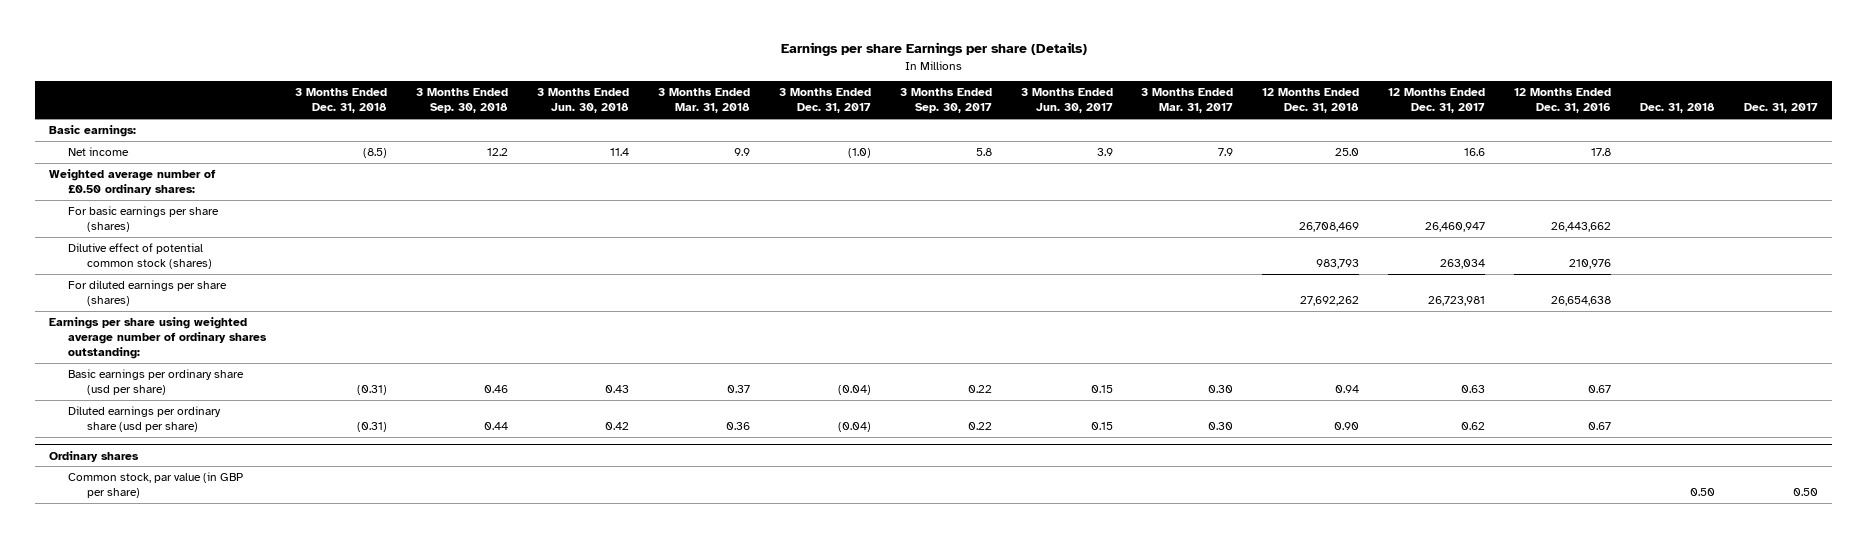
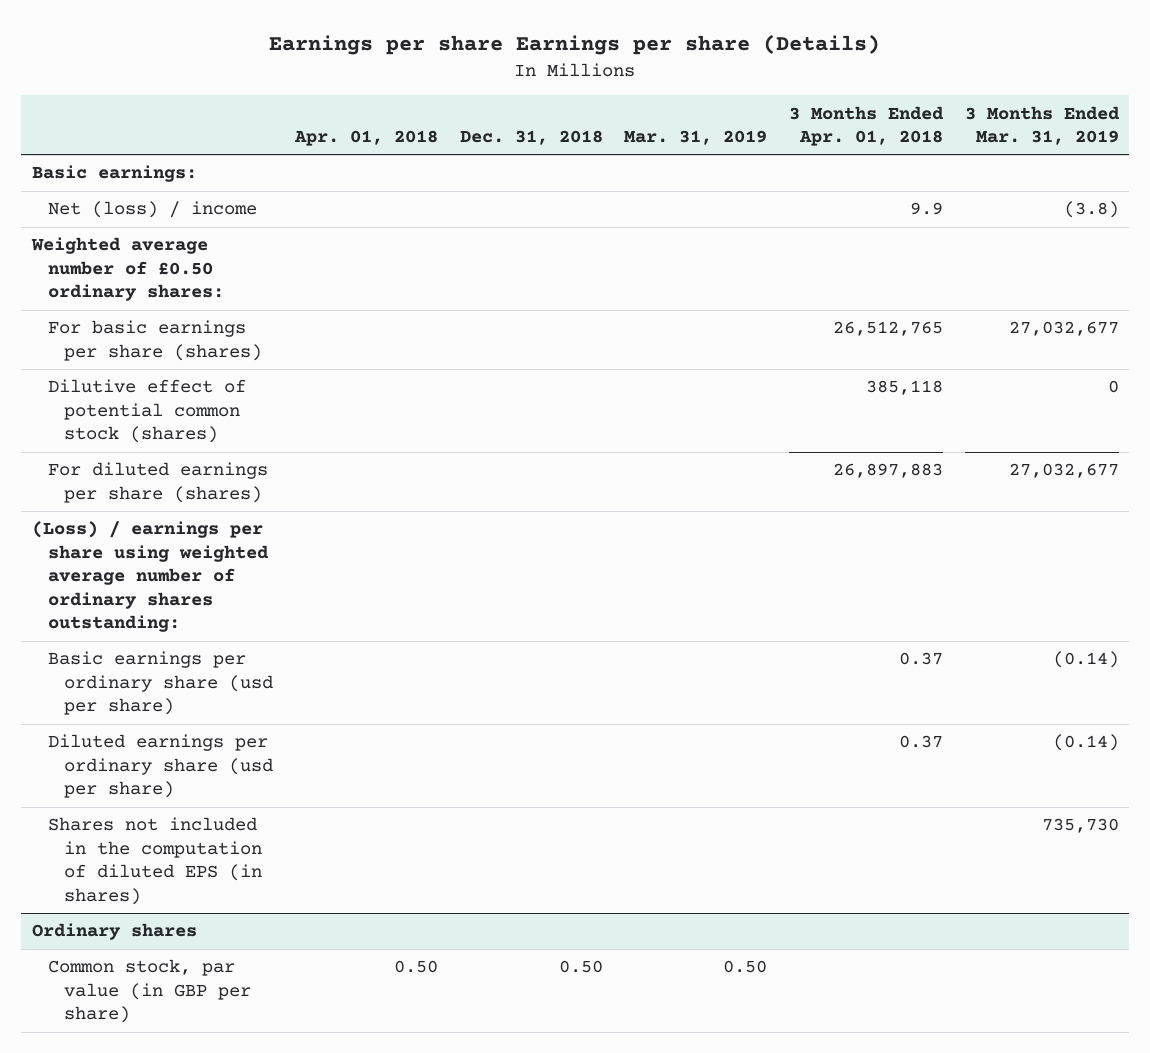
[295,88,388,114] 3 Months Ended Dec. 31, 2018 -> none
[416,88,509,114] 3 Months Ended Sep. 30, 2018 -> none
[536,88,629,114] 3 Months Ended Jun. 30, 2018 -> none
[657,88,750,114] 3 Months Ended Mar. 31, 2018 -> none
[778,88,871,114] 3 Months Ended Dec. 31, 2017 -> none
[899,88,992,114] 3 Months Ended Sep. 30, 2017 -> none
[1020,88,1113,114] 3 Months Ended Jun. 30, 2017 -> none
[1141,88,1234,114] 3 Months Ended Mar. 31, 2017 -> none
[1262,88,1360,114] 12 Months Ended Dec. 31, 2018 -> none
[1388,88,1486,114] 12 Months Ended Dec. 31, 2017 -> none
[1514,88,1612,114] 12 Months Ended Dec. 31, 2016 -> none
[1743,103,1818,114] Dec. 31, 2017 -> none
none -> [293,130,438,147] Apr. 01, 2018
none -> [624,130,768,146] Mar. 31, 2019
none -> [788,105,944,147] 3 Months Ended Apr. 01, 2018
none -> [964,105,1120,146] 3 Months Ended Mar. 31, 2019
[68,146,130,156] Net income -> [47,201,257,219] Net (loss) / income
[49,316,268,360] Earnings per share using weighted average number of ordinary shares outstanding: -> [31,521,269,633] (Loss) / earnings per share using weighted average number of ordinary shares outstanding:
none -> [47,817,263,905] Shares not included in the computation of diluted EPS (in shares)

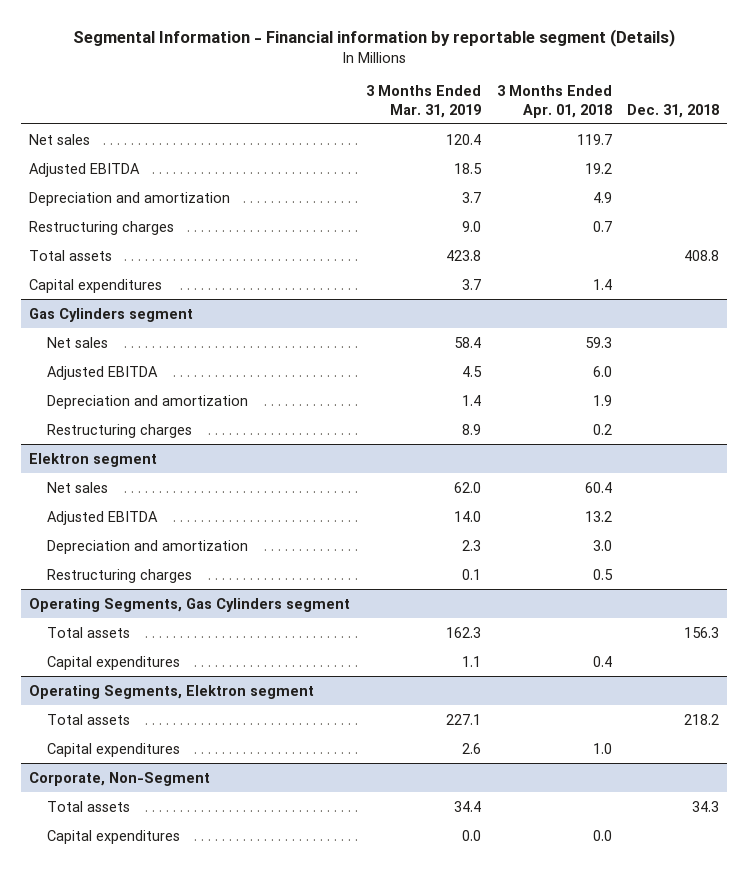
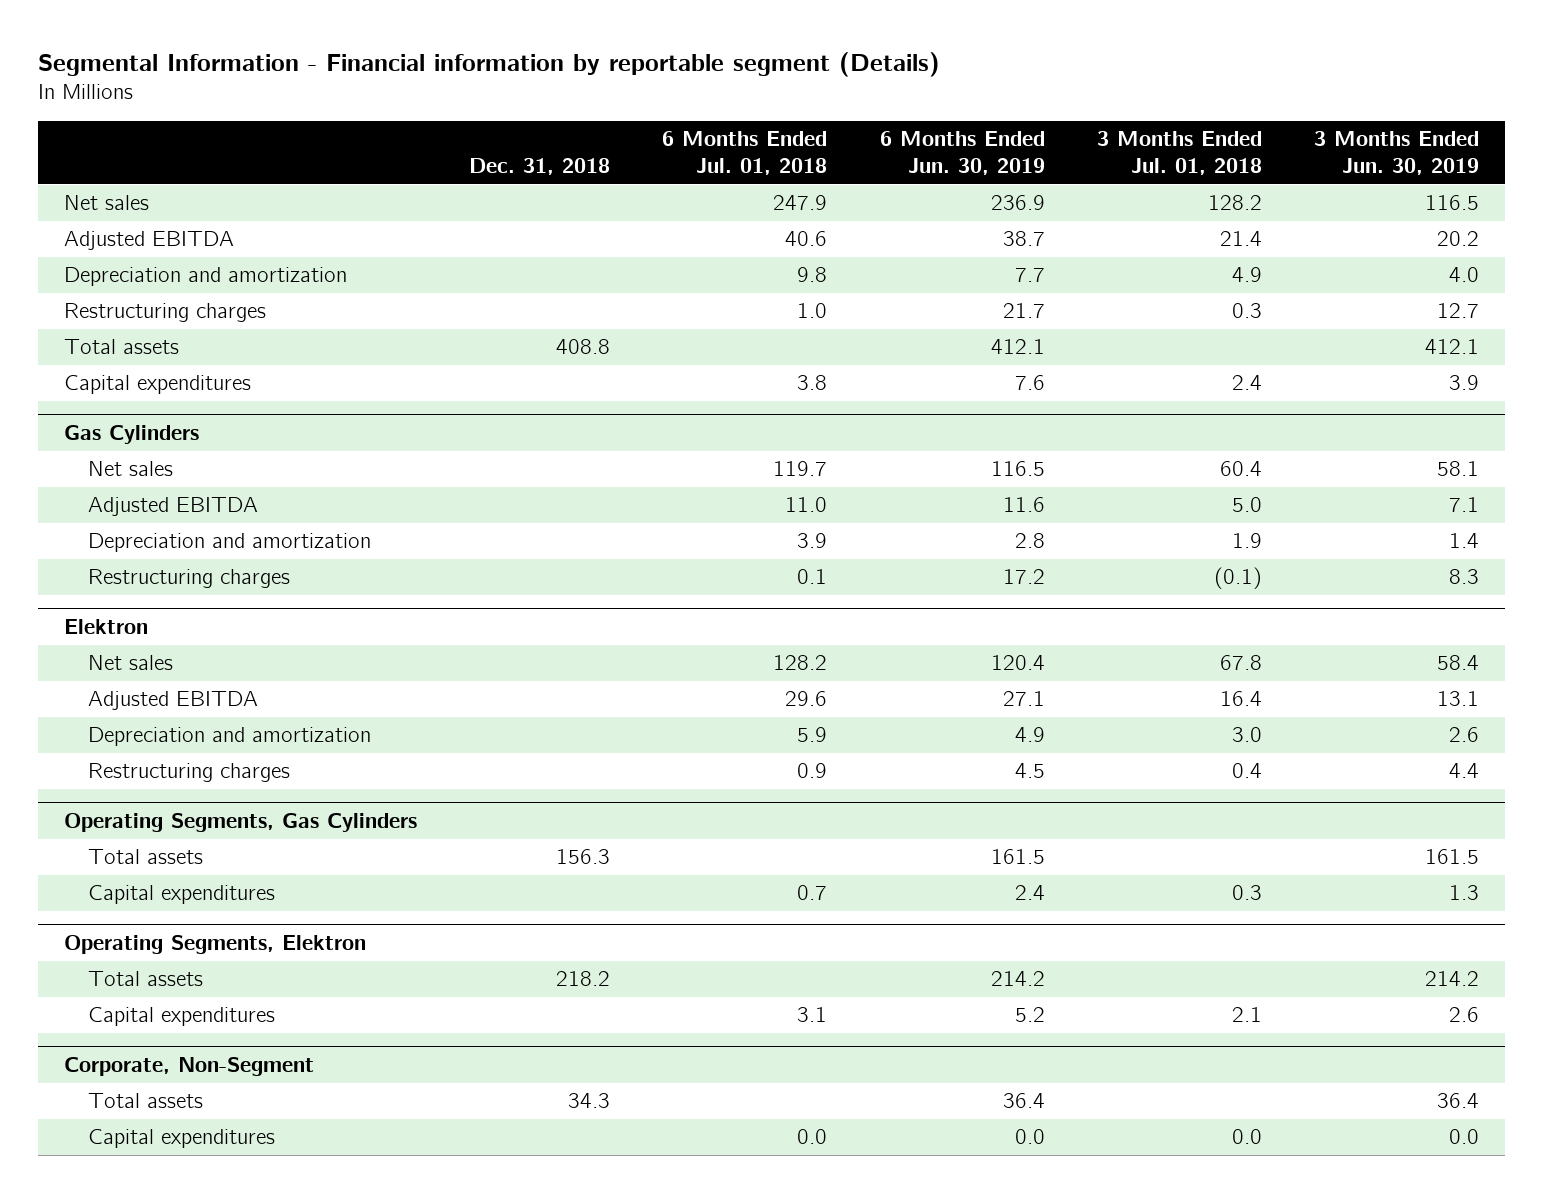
[365,85,481,118] 3 Months Ended Mar. 31, 2019 -> none
[496,85,612,118] 3 Months Ended Apr. 01, 2018 -> none
none -> [662,131,828,175] 6 Months Ended Jul. 01, 2018
none -> [879,131,1045,175] 6 Months Ended Jun. 30, 2019
none -> [1096,131,1262,175] 3 Months Ended Jul. 01, 2018
none -> [1314,131,1480,175] 3 Months Ended Jun. 30, 2019
[29,307,194,322] Gas Cylinders segment -> [63,424,199,444] Gas Cylinders
[29,452,158,467] Elektron segment -> [63,618,148,634] Elektron
[29,597,351,612] Operating Segments, Gas Cylinders segment -> [63,812,417,832] Operating Segments, Gas Cylinders
[29,684,315,699] Operating Segments, Elektron segment -> [63,934,366,954] Operating Segments, Elektron

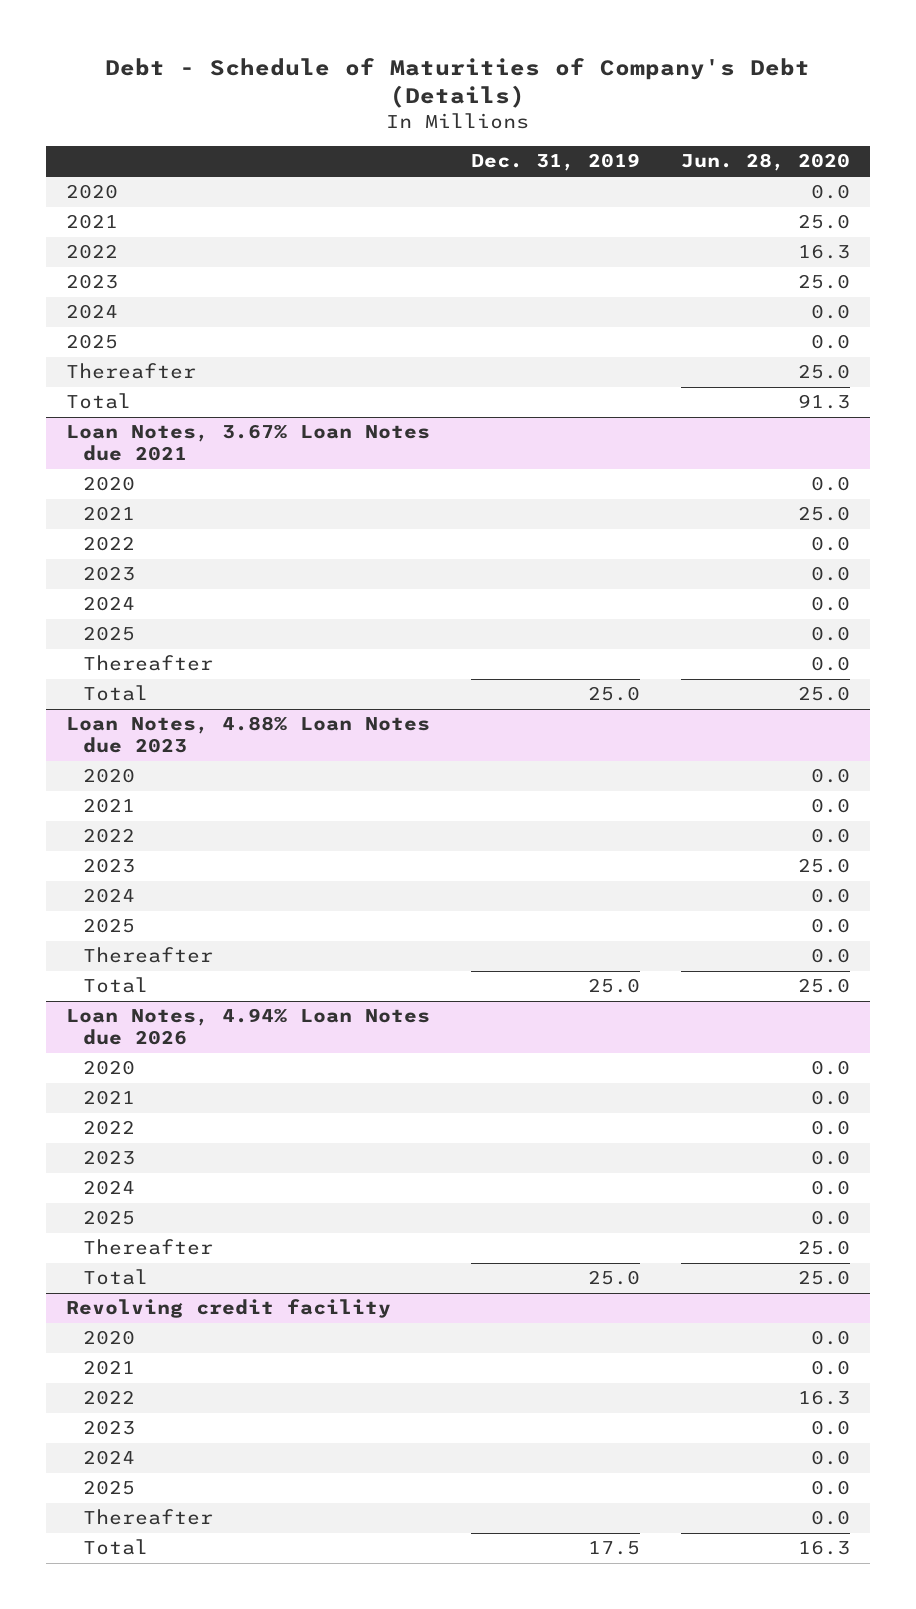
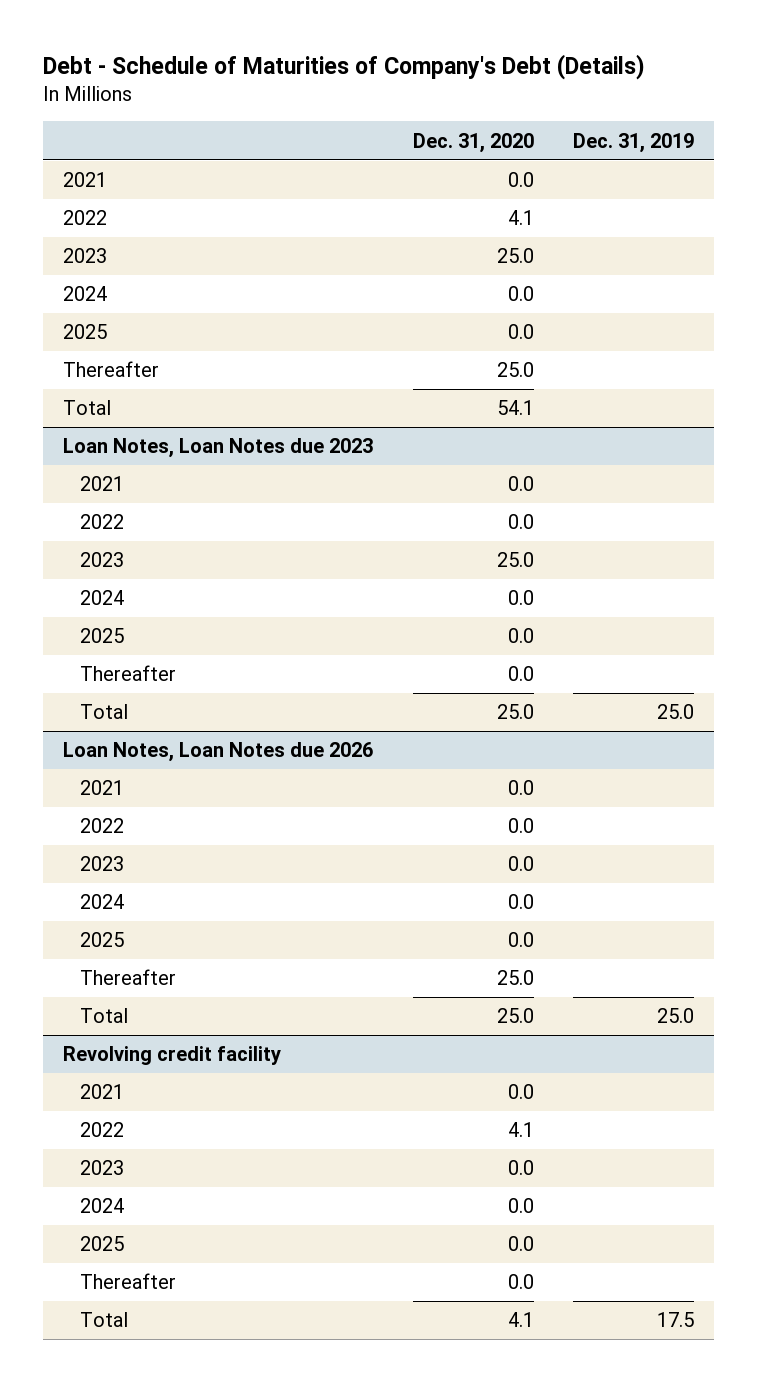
[680,153,850,172] Jun. 28, 2020 -> none
none -> [412,132,534,153] Dec. 31, 2020
[66,184,119,200] 2020 -> none
[66,424,431,462] Loan Notes, 3.67% Loan Notes due 2021 -> none
[82,476,135,492] 2020 -> none
[82,506,135,522] 2021 -> none
[82,536,135,552] 2022 -> none
[82,566,135,582] 2023 -> none
[82,596,135,612] 2024 -> none
[82,626,135,642] 2025 -> none
[82,655,213,672] Thereafter -> none
[82,685,148,702] Total -> none
[82,768,135,784] 2020 -> none
[66,716,431,754] Loan Notes, 4.88% Loan Notes due 2023 -> [62,438,373,459] Loan Notes, Loan Notes due 2023
[82,1060,135,1076] 2020 -> none
[66,1008,431,1046] Loan Notes, 4.94% Loan Notes due 2026 -> [62,742,373,763] Loan Notes, Loan Notes due 2026
[82,1330,135,1346] 2020 -> none

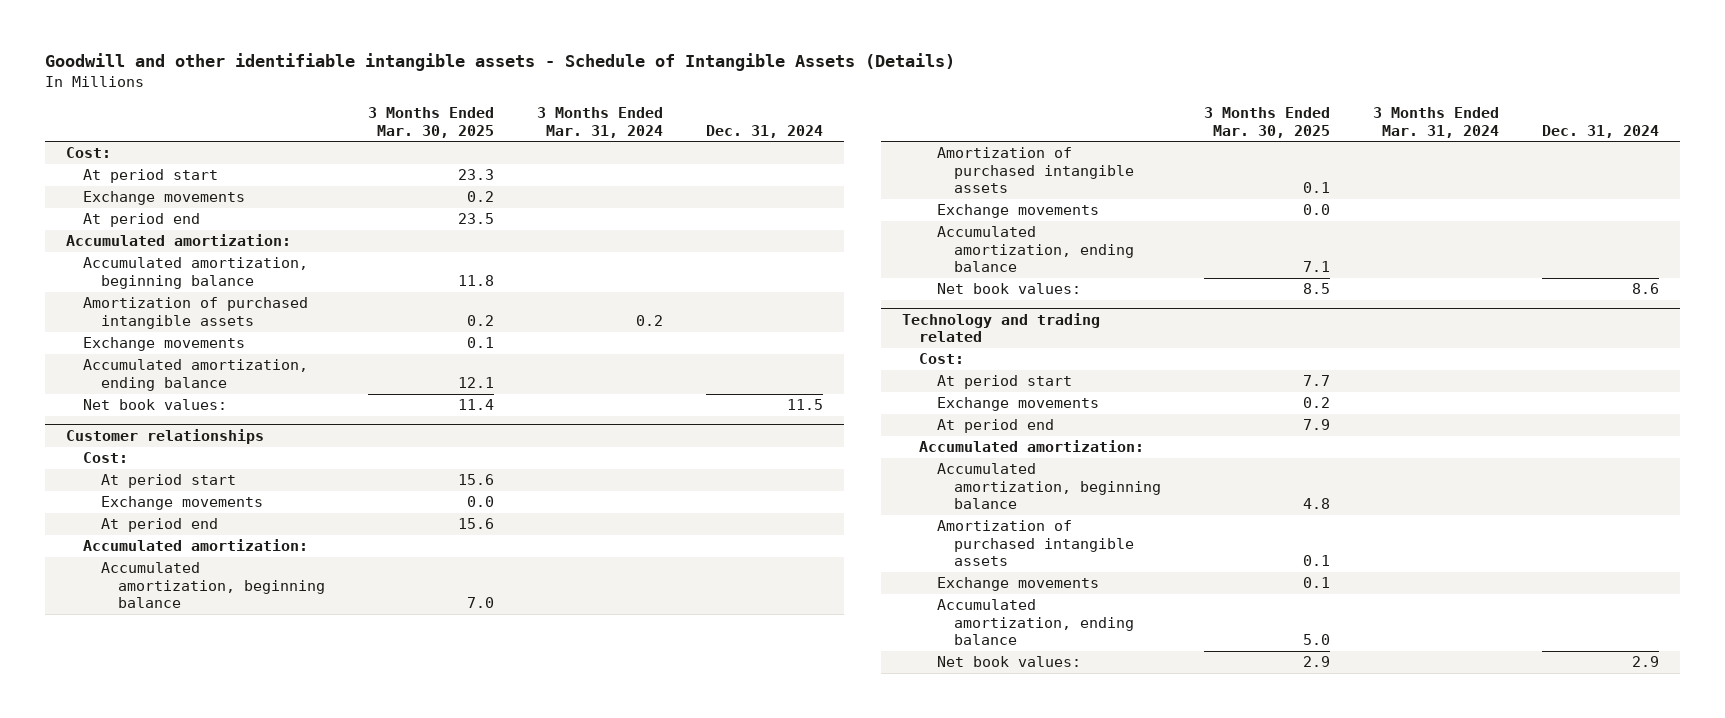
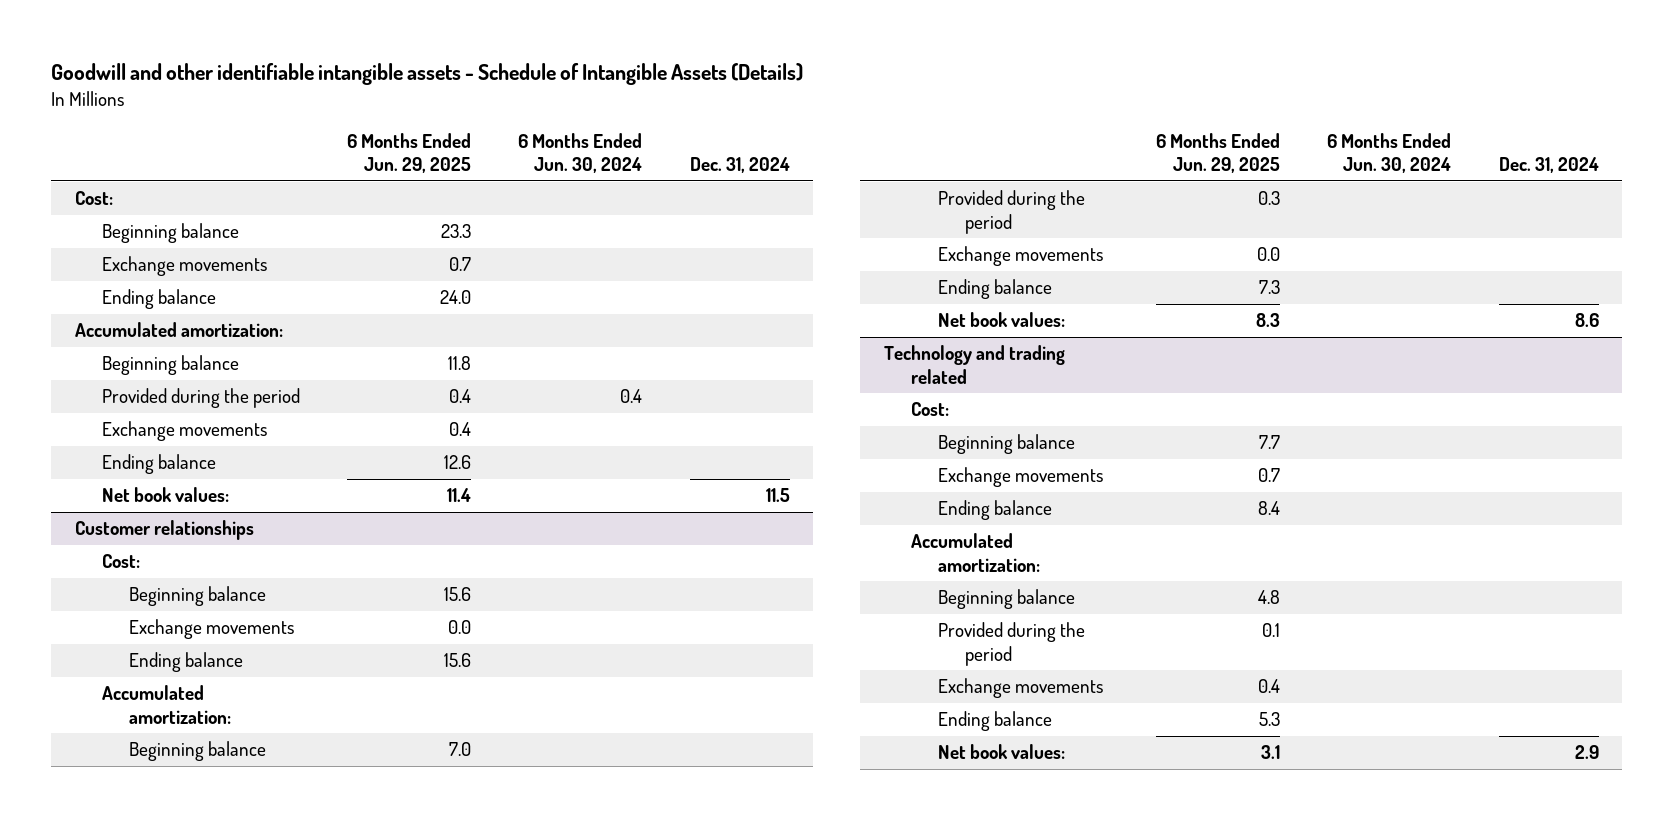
[367,107,494,138] 3 Months Ended Mar. 30, 2025 -> none
[536,107,663,138] 3 Months Ended Mar. 31, 2024 -> none
none -> [347,132,472,174] 6 Months Ended Jun. 29, 2025
none -> [518,132,643,174] 6 Months Ended Jun. 30, 2024
[83,169,219,184] At period start -> [102,223,240,244] Beginning balance
[83,213,201,228] At period end -> [102,289,217,310] Ending balance
[83,257,309,289] Accumulated amortization, beginning balance -> [102,355,240,376] Beginning balance
[83,297,309,329] Amortization of purchased intangible assets -> [102,388,301,409] Provided during the period
[83,359,309,391] Accumulated amortization, ending balance -> [102,454,217,475] Ending balance
[100,474,236,489] At period start -> [129,586,267,607] Beginning balance
[100,518,218,533] At period end -> [129,652,244,673] Ending balance
[100,562,326,609] Accumulated amortization, beginning balance -> [129,741,267,762] Beginning balance
[936,147,1134,194] Amortization of purchased intangible assets -> [938,190,1086,234] Provided during the period
[936,226,1134,273] Accumulated amortization, ending balance -> [938,279,1053,300] Ending balance
[936,375,1072,390] At period start -> [938,434,1076,455] Beginning balance
[936,419,1054,434] At period end -> [938,500,1053,521] Ending balance
[936,463,1161,510] Accumulated amortization, beginning balance -> [938,589,1076,610] Beginning balance
[936,520,1134,567] Amortization of purchased intangible assets -> [938,622,1086,666] Provided during the period
[936,599,1134,646] Accumulated amortization, ending balance -> [938,711,1053,732] Ending balance

